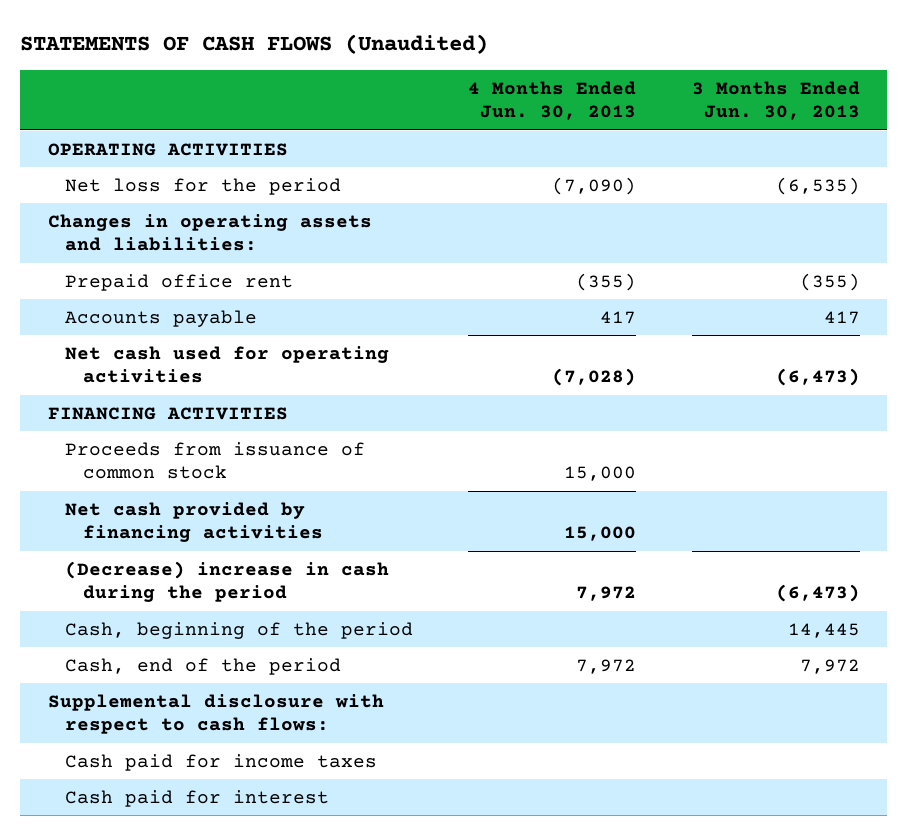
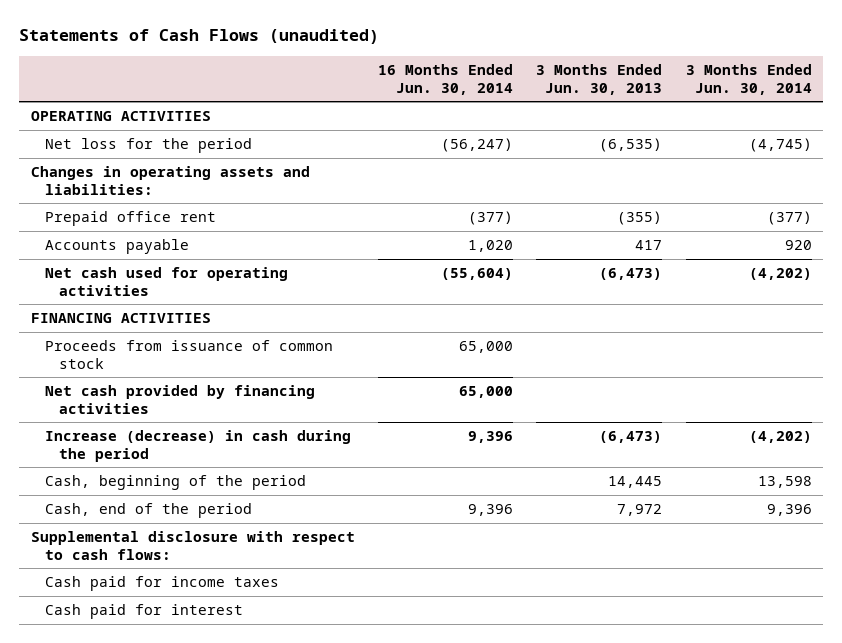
[19,34,488,55] STATEMENTS OF CASH FLOWS (Unaudited) -> [19,29,380,45] Statements of Cash Flows (unaudited)
[468,80,637,121] 4 Months Ended Jun. 30, 2013 -> none
none -> [377,63,513,95] 16 Months Ended Jun. 30, 2014
none -> [685,63,812,95] 3 Months Ended Jun. 30, 2014
[65,560,390,603] (Decrease) increase in cash during the period -> [45,429,352,462] Increase (decrease) in cash during the period

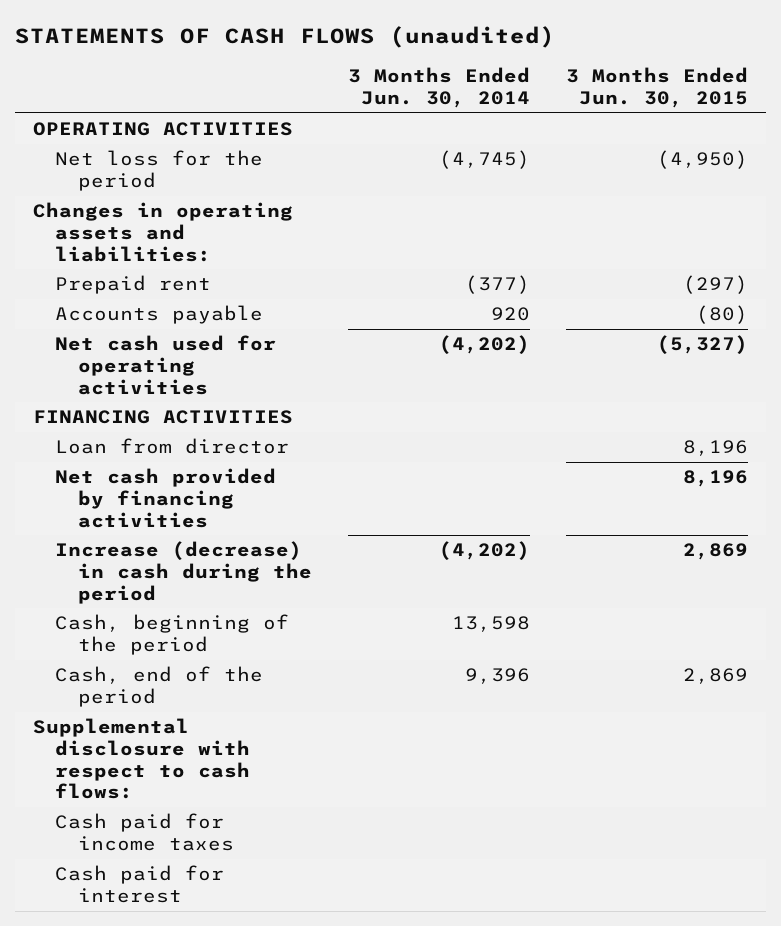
[19,29,380,45] Statements of Cash Flows (unaudited) -> [15,26,556,49] STATEMENTS OF CASH FLOWS (unaudited)
[377,63,513,95] 16 Months Ended Jun. 30, 2014 -> none
[536,63,663,95] 3 Months Ended Jun. 30, 2013 -> none
none -> [565,67,748,109] 3 Months Ended Jun. 30, 2015
[45,210,217,226] Prepaid office rent -> [55,275,212,295] Prepaid rent
[45,339,334,369] Proceeds from issuance of common stock -> none
none -> [55,438,290,455] Loan from director

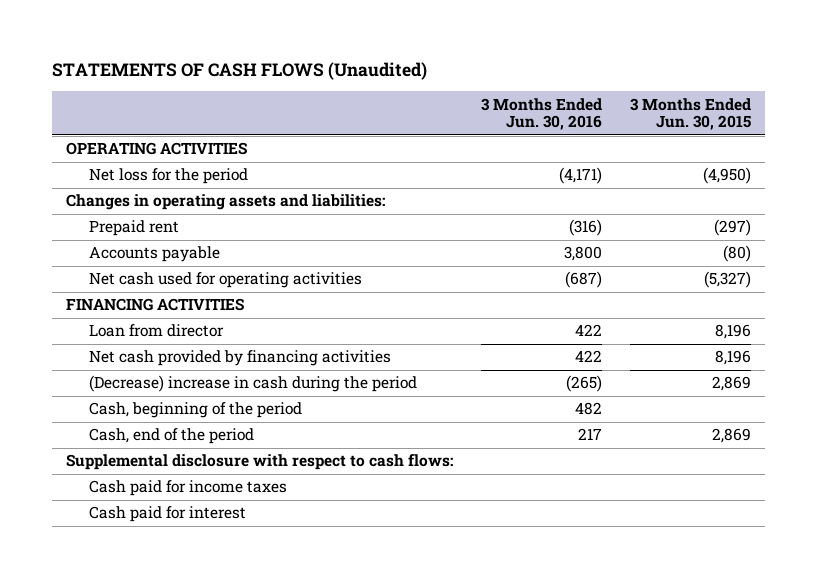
[15,26,556,49] STATEMENTS OF CASH FLOWS (unaudited) -> [52,61,428,80] STATEMENTS OF CASH FLOWS (Unaudited)
[347,67,530,109] 3 Months Ended Jun. 30, 2014 -> none
none -> [481,97,603,131] 3 Months Ended Jun. 30, 2016
[55,541,312,604] Increase (decrease) in cash during the period -> [89,375,418,393] (Decrease) increase in cash during the period

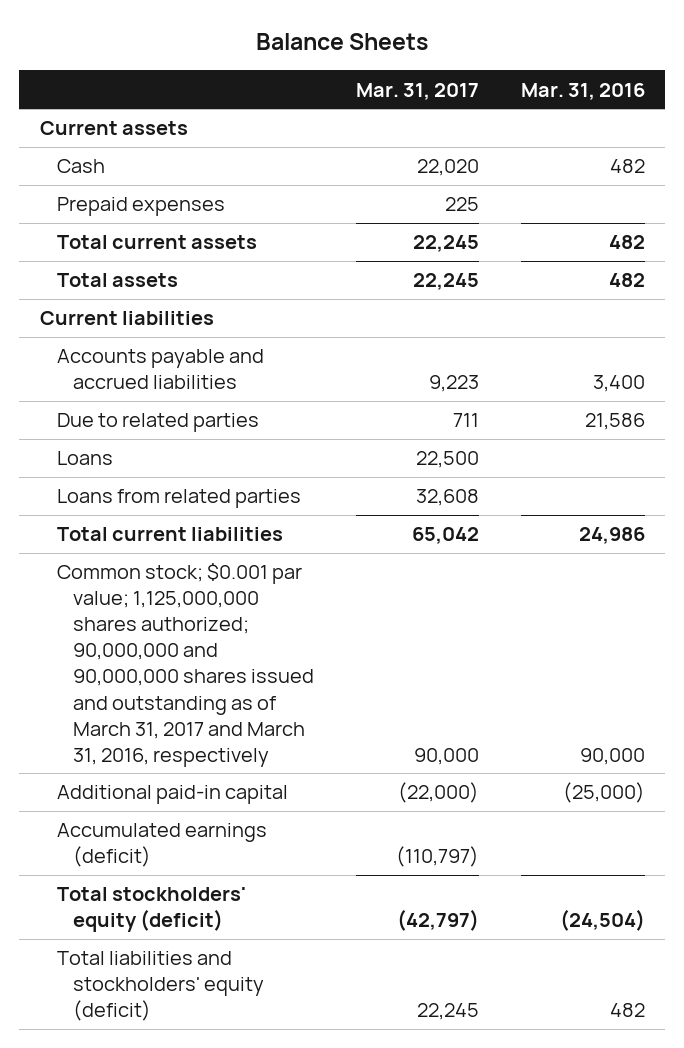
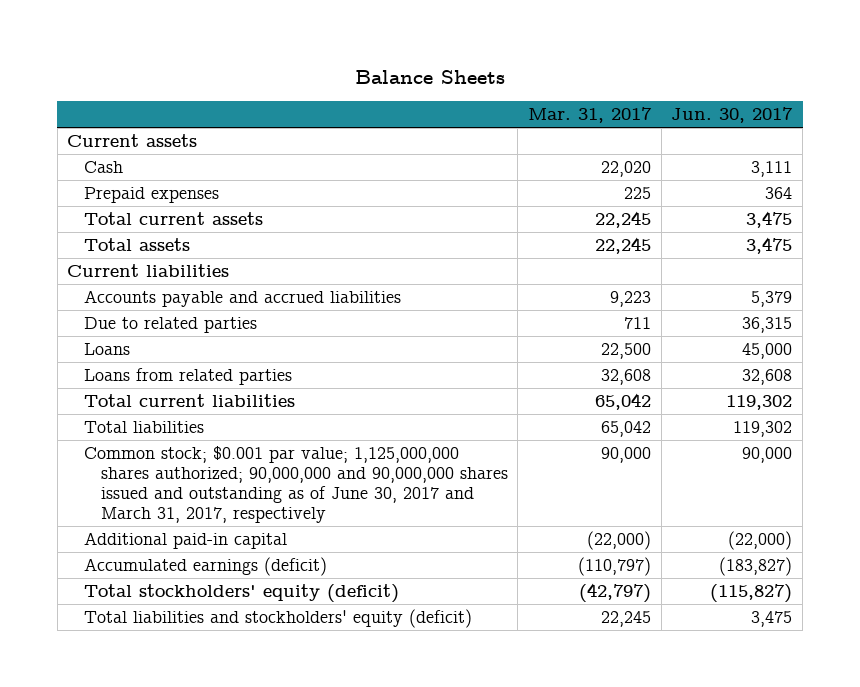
[520,82,645,100] Mar. 31, 2016 -> none
none -> [671,107,794,124] Jun. 30, 2017
none -> [83,420,204,433] Total liabilities
[56,563,315,767] Common stock; $0.001 par value; 1,125,000,000 shares authorized; 90,000,000 and 90,000,000 shares issued and outstanding as of March 31, 2017 and March 31, 2016, respectively -> [83,445,508,524] Common stock; $0.001 par value; 1,125,000,000 shares authorized; 90,000,000 and 90,000,000 shares issued and outstanding as of June 30, 2017 and March 31, 2017, respectively

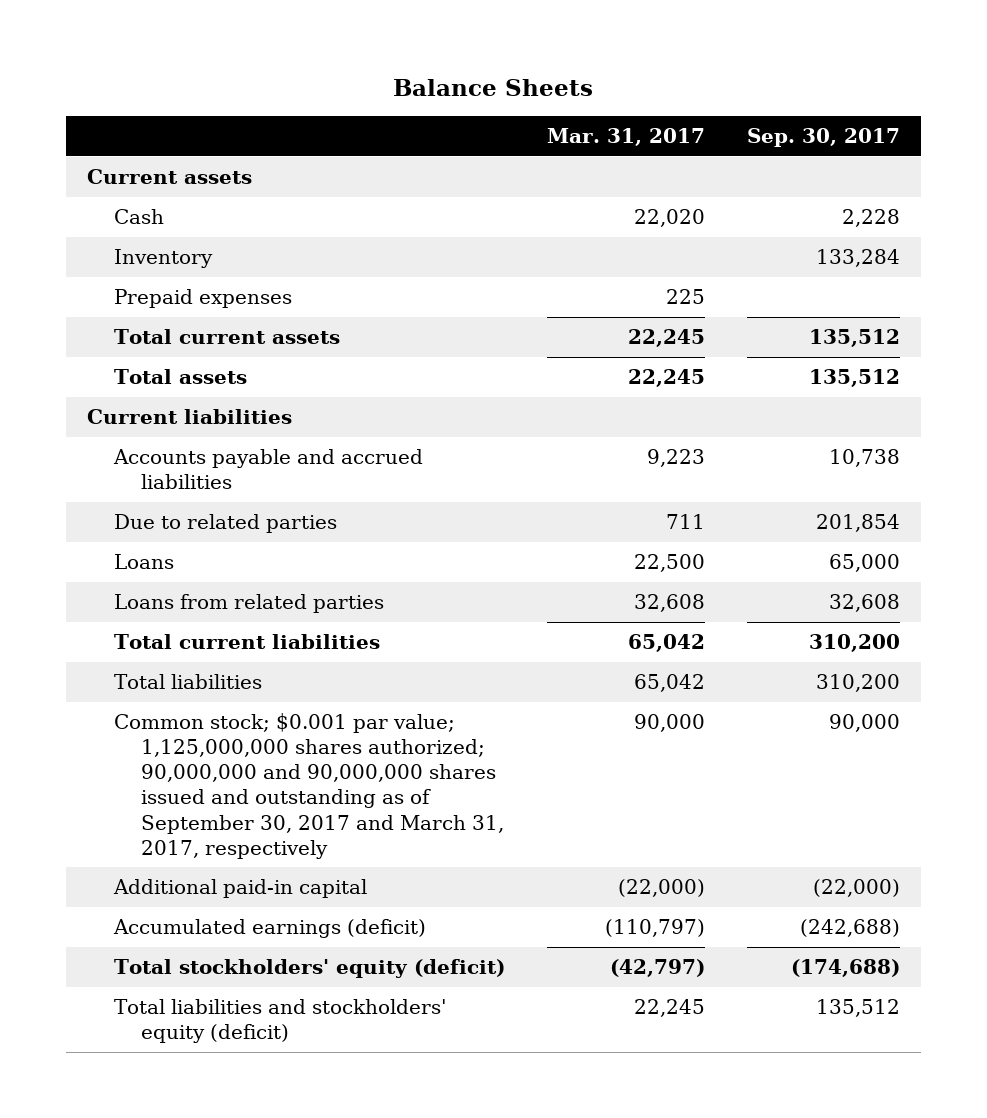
[671,107,794,124] Jun. 30, 2017 -> none
none -> [747,128,901,148] Sep. 30, 2017
none -> [113,249,213,269] Inventory
[83,445,508,524] Common stock; $0.001 par value; 1,125,000,000 shares authorized; 90,000,000 and 90,000,000 shares issued and outstanding as of June 30, 2017 and March 31, 2017, respectively -> [113,713,505,859] Common stock; $0.001 par value; 1,125,000,000 shares authorized; 90,000,000 and 90,000,000 shares issued and outstanding as of September 30, 2017 and March 31, 2017, respectively

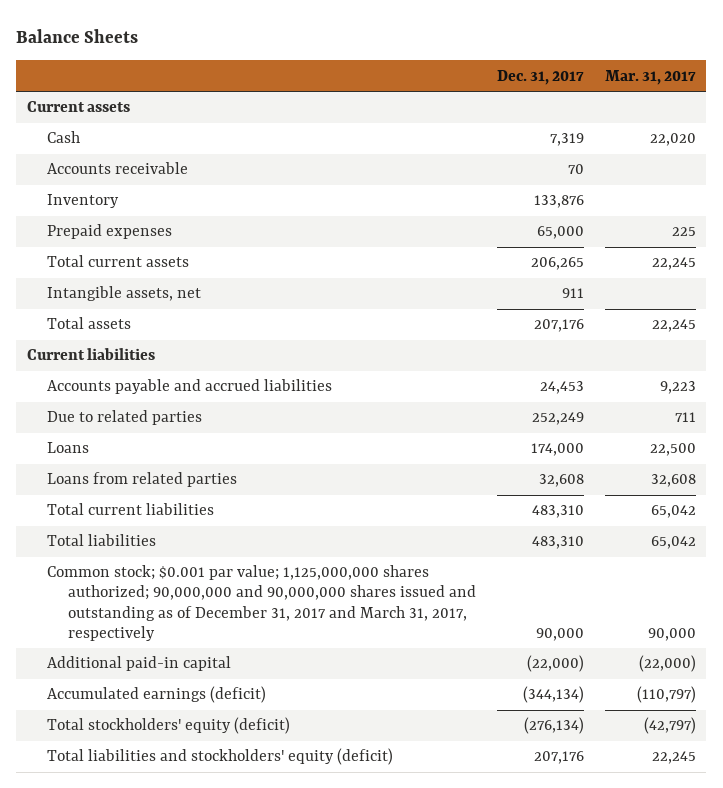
[747,128,901,148] Sep. 30, 2017 -> none
none -> [497,69,585,85] Dec. 31, 2017
none -> [47,162,189,175] Accounts receivable
none -> [47,286,202,302] Intangible assets, net
[113,713,505,859] Common stock; $0.001 par value; 1,125,000,000 shares authorized; 90,000,000 and 90,000,000 shares issued and outstanding as of September 30, 2017 and March 31, 2017, respectively -> [47,565,477,641] Common stock; $0.001 par value; 1,125,000,000 shares authorized; 90,000,000 and 90,000,000 shares issued and outstanding as of December 31, 2017 and March 31, 2017, respectively

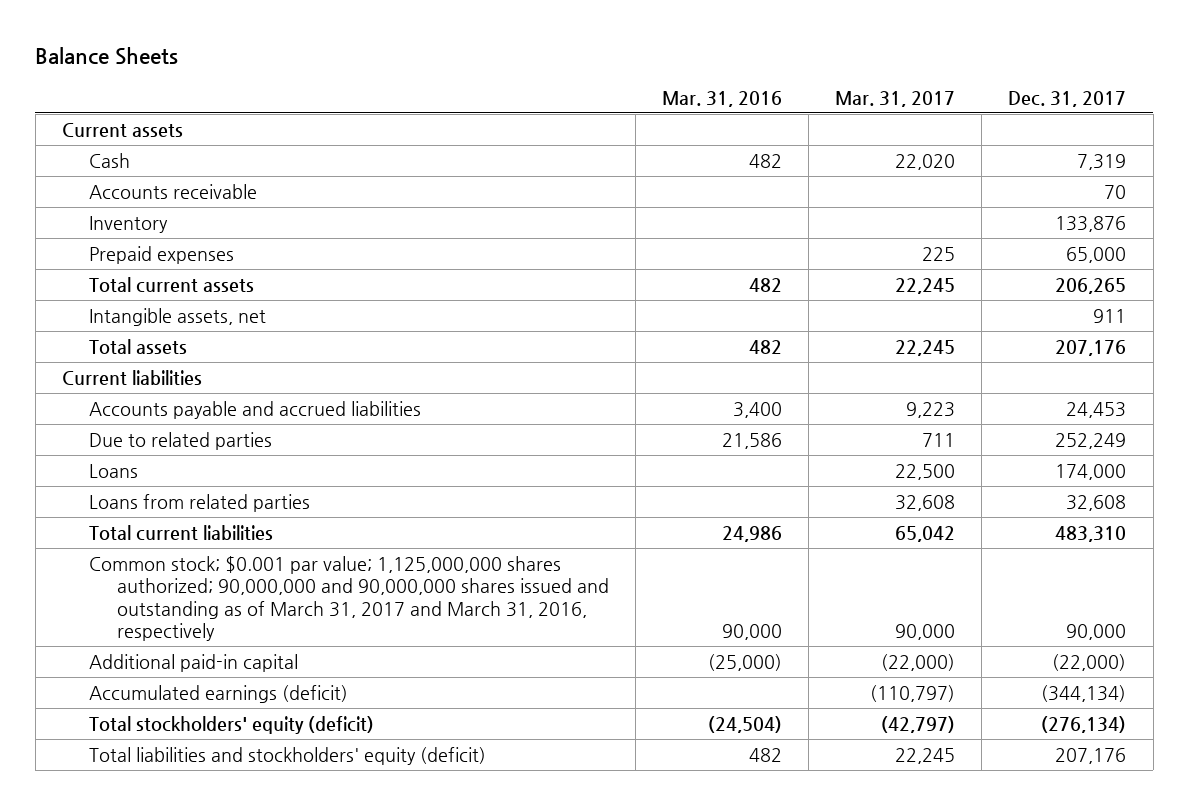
none -> [661,90,782,107] Mar. 31, 2016
[47,534,157,547] Total liabilities -> none
[47,565,477,641] Common stock; $0.001 par value; 1,125,000,000 shares authorized; 90,000,000 and 90,000,000 shares issued and outstanding as of December 31, 2017 and March 31, 2017, respectively -> [89,555,609,641] Common stock; $0.001 par value; 1,125,000,000 shares authorized; 90,000,000 and 90,000,000 shares issued and outstanding as of March 31, 2017 and March 31, 2016, respectively

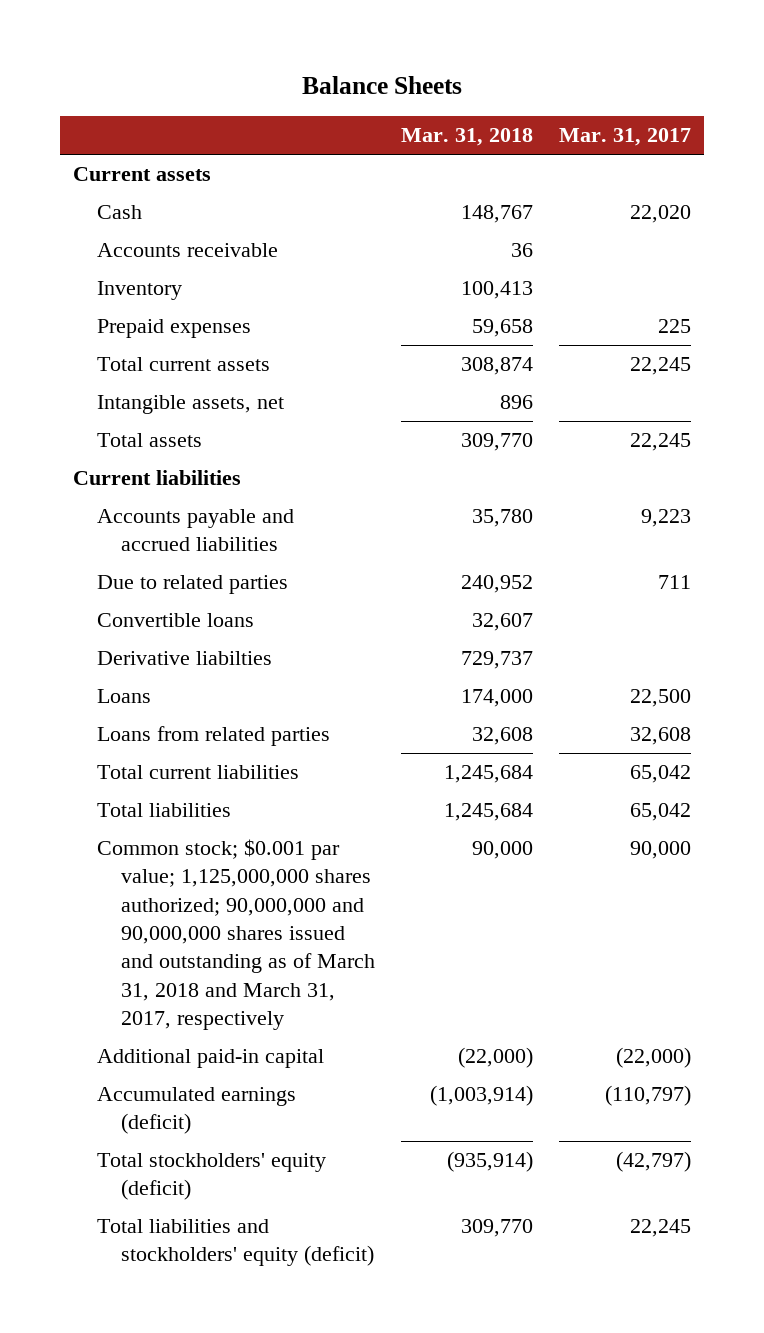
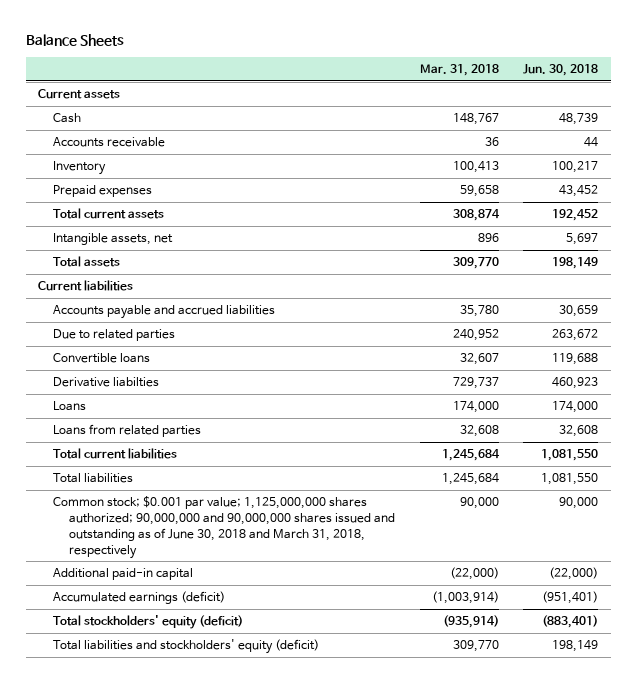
[558,128,691,147] Mar. 31, 2017 -> none
none -> [523,64,599,77] Jun. 30, 2018
[96,839,375,1031] Common stock; $0.001 par value; 1,125,000,000 shares authorized; 90,000,000 and 90,000,000 shares issued and outstanding as of March 31, 2018 and March 31, 2017, respectively -> [53,496,395,559] Common stock; $0.001 par value; 1,125,000,000 shares authorized; 90,000,000 and 90,000,000 shares issued and outstanding as of June 30, 2018 and March 31, 2018, respectively

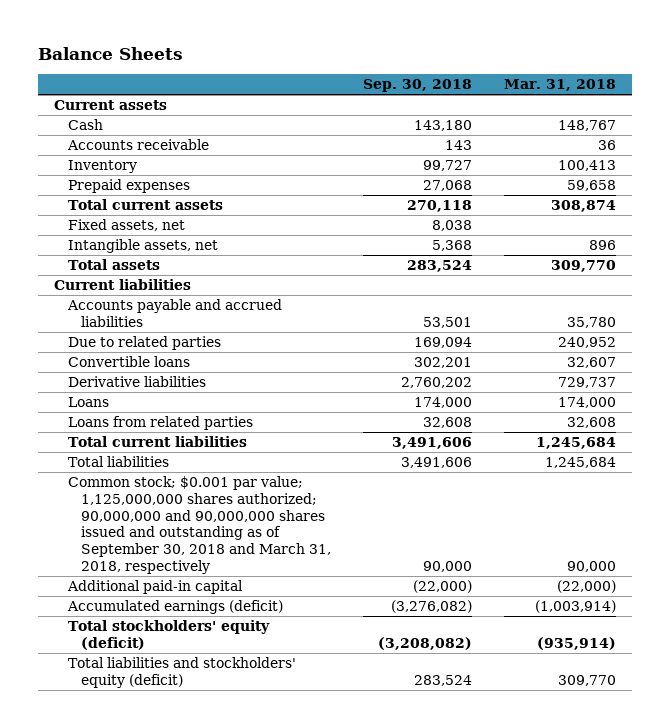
[523,64,599,77] Jun. 30, 2018 -> none
none -> [363,79,473,93] Sep. 30, 2018
none -> [67,219,185,232] Fixed assets, net
[53,377,160,388] Derivative liabilties -> [67,376,206,388] Derivative liabilities
[53,496,395,559] Common stock; $0.001 par value; 1,125,000,000 shares authorized; 90,000,000 and 90,000,000 shares issued and outstanding as of June 30, 2018 and March 31, 2018, respectively -> [67,476,332,574] Common stock; $0.001 par value; 1,125,000,000 shares authorized; 90,000,000 and 90,000,000 shares issued and outstanding as of September 30, 2018 and March 31, 2018, respectively

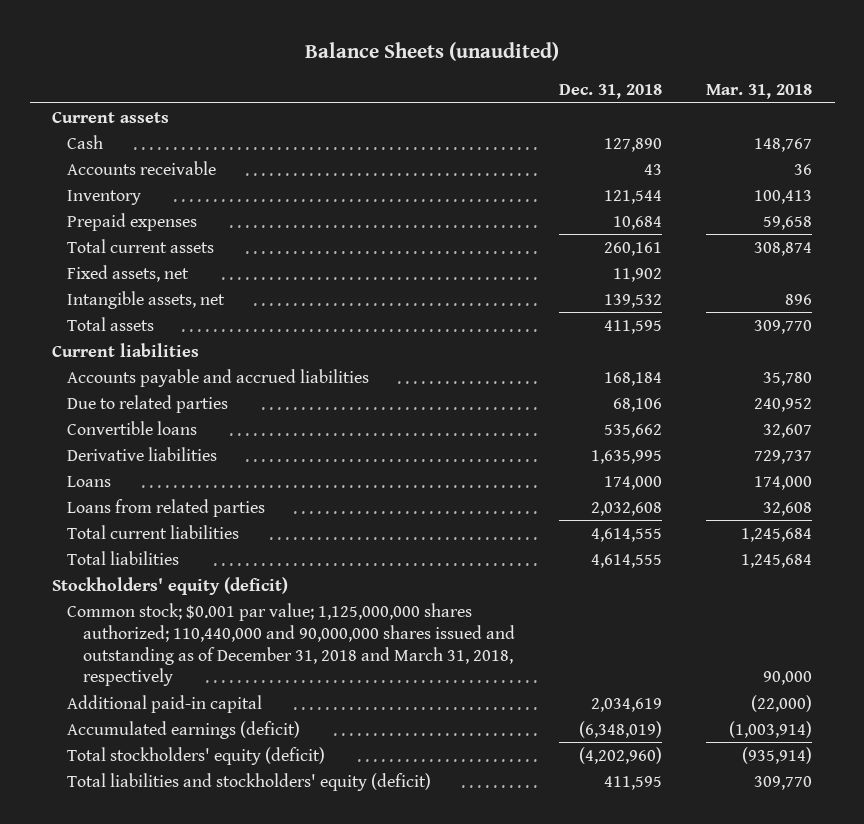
[37,46,183,60] Balance Sheets -> [305,41,560,61] Balance Sheets (unaudited)
[363,79,473,93] Sep. 30, 2018 -> none
none -> [559,83,663,99] Dec. 31, 2018
none -> [51,576,288,595] Stockholders' equity (deficit)
[67,476,332,574] Common stock; $0.001 par value; 1,125,000,000 shares authorized; 90,000,000 and 90,000,000 shares issued and outstanding as of September 30, 2018 and March 31, 2018, respectively -> [67,602,515,687] Common stock; $0.001 par value; 1,125,000,000 shares authorized; 110,440,000 and 90,000,000 shares issued and outstanding as of December 31, 2018 and March 31, 2018, respectively

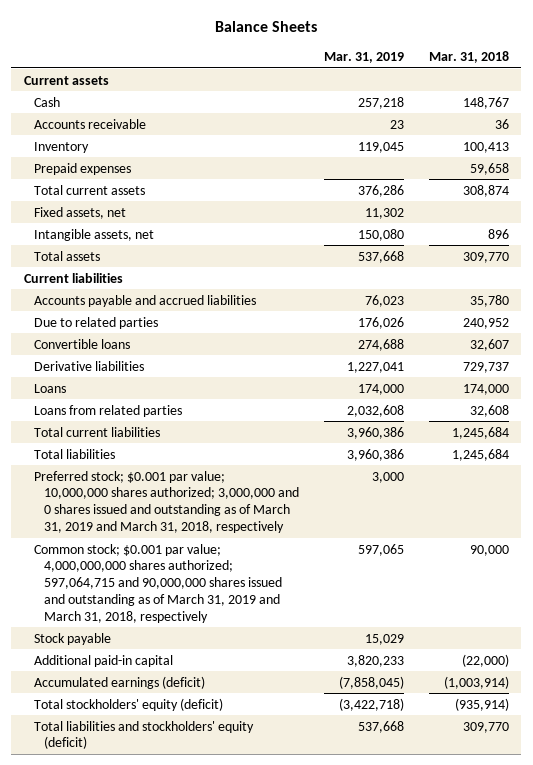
[305,41,560,61] Balance Sheets (unaudited) -> [215,21,318,33] Balance Sheets
[559,83,663,99] Dec. 31, 2018 -> none
none -> [323,52,404,64] Mar. 31, 2019
[51,576,288,595] Stockholders' equity (deficit) -> none
none -> [33,470,299,533] Preferred stock; $0.001 par value; 10,000,000 shares authorized; 3,000,000 and 0 shares issued and outstanding as of March 31, 2019 and March 31, 2018, respectively
[67,602,515,687] Common stock; $0.001 par value; 1,125,000,000 shares authorized; 110,440,000 and 90,000,000 shares issued and outstanding as of December 31, 2018 and March 31, 2018, respectively -> [33,543,282,623] Common stock; $0.001 par value; 4,000,000,000 shares authorized; 597,064,715 and 90,000,000 shares issued and outstanding as of March 31, 2019 and March 31, 2018, respectively
none -> [33,632,111,645] Stock payable

